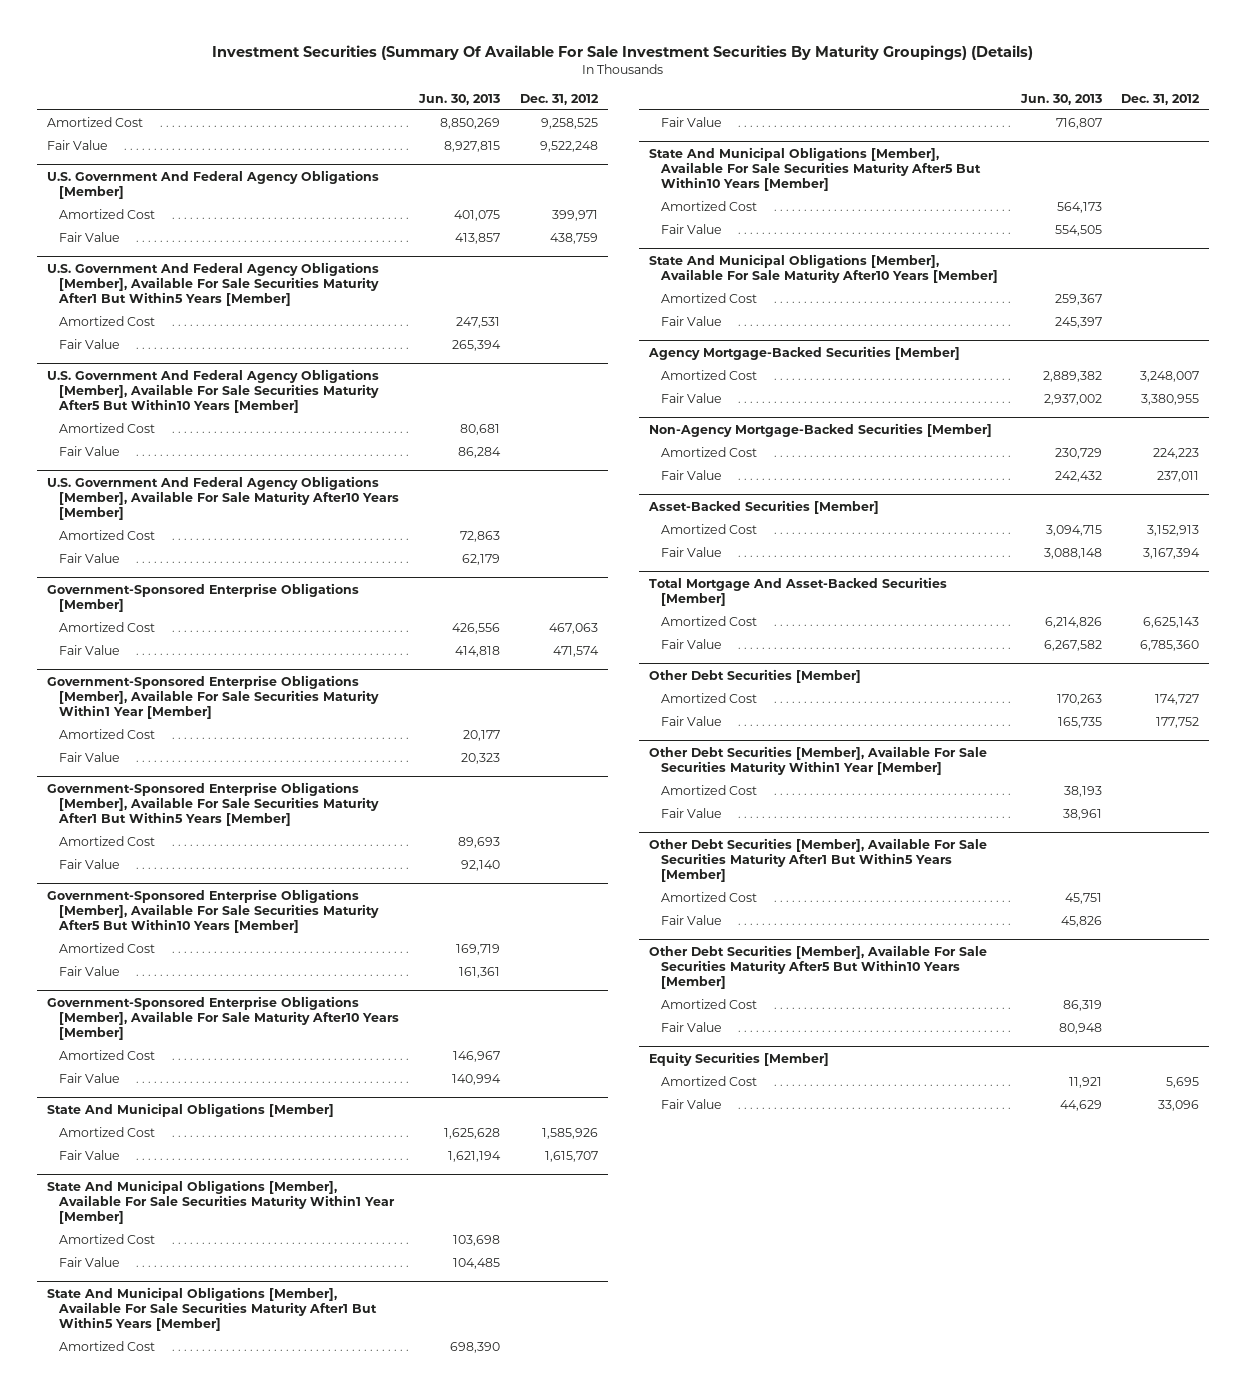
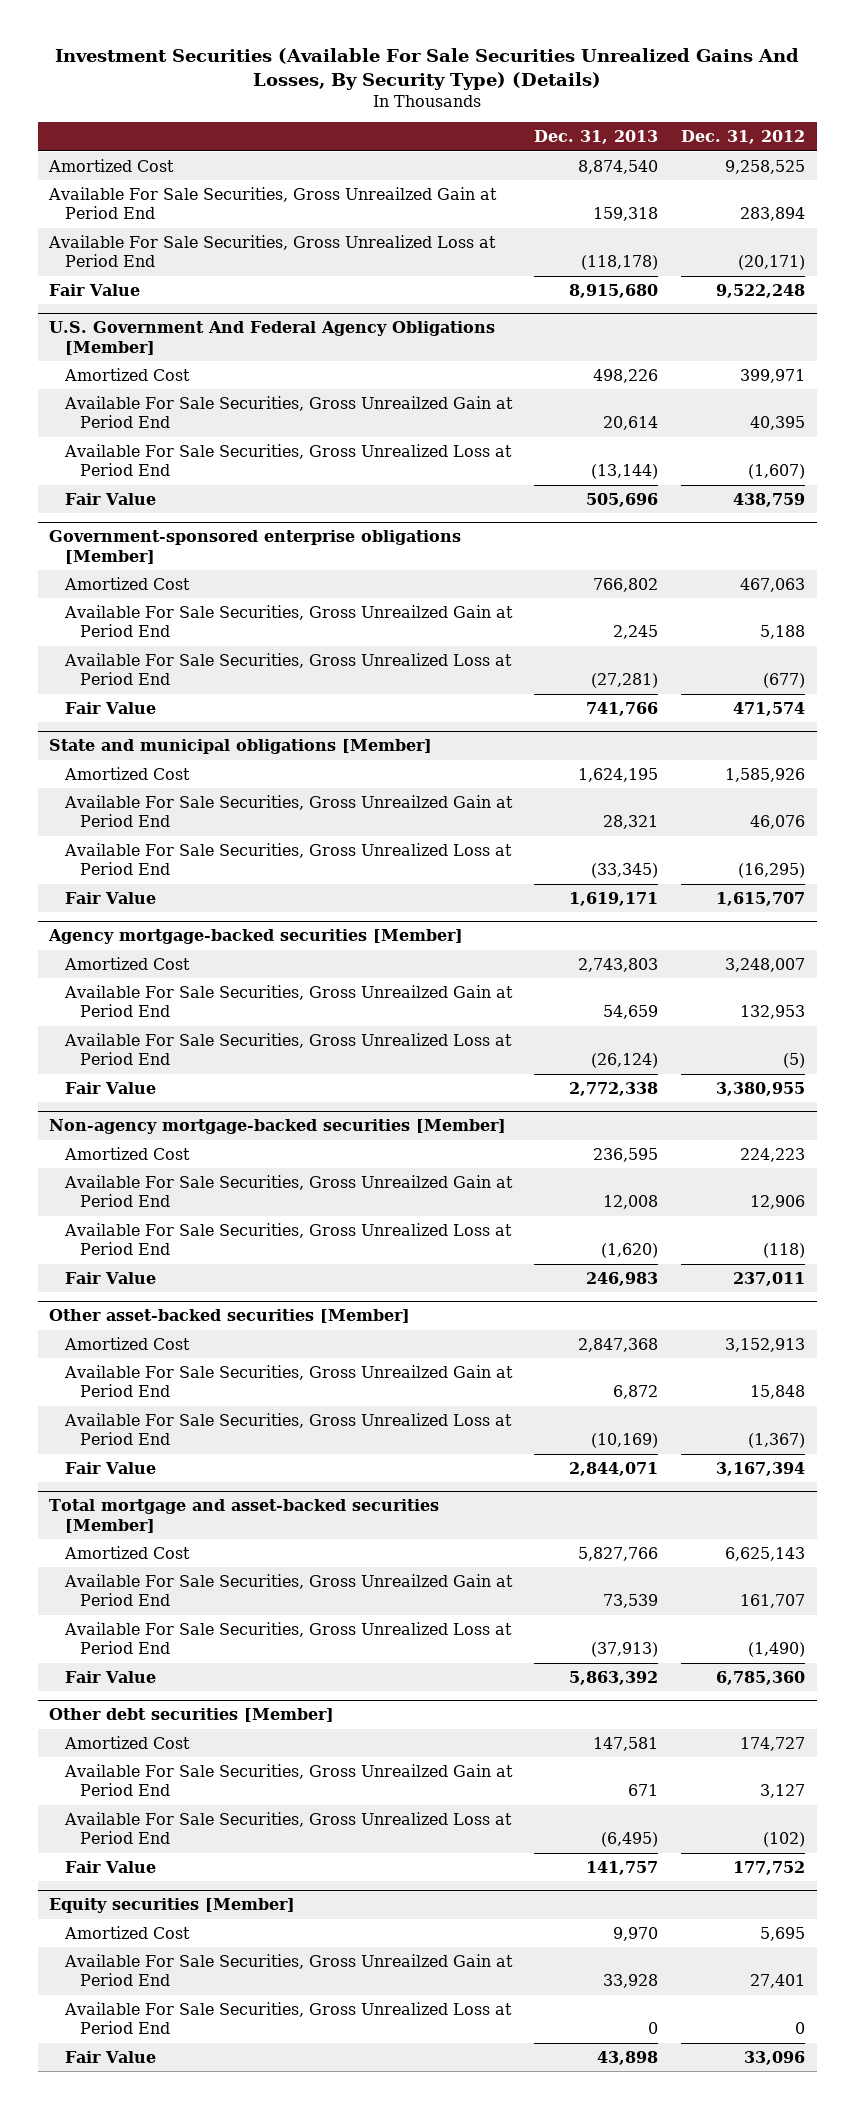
[212,44,1034,60] Investment Securities (Summary Of Available For Sale Investment Securities By Maturity Groupings) (Details) -> [55,47,800,90] Investment Securities (Available For Sale Securities Unrealized Gains And Losses, By Security Type) (Details)
[417,93,500,105] Jun. 30, 2013 -> none
none -> [534,130,659,145] Dec. 31, 2013
none -> [47,186,497,220] Available For Sale Securities, Gross Unreailzed Gain at Period End
none -> [47,234,496,268] Available For Sale Securities, Gross Unrealized Loss at Period End
none -> [63,395,513,429] Available For Sale Securities, Gross Unreailzed Gain at Period End
none -> [63,443,512,477] Available For Sale Securities, Gross Unrealized Loss at Period End
[47,261,380,307] U.S. Government And Federal Agency Obligations [Member], Available For Sale Securities Maturity After1 But Within5 Years [Member] -> none
[59,316,156,327] Amortized Cost -> none
[59,339,121,350] Fair Value -> none
[47,368,380,414] U.S. Government And Federal Agency Obligations [Member], Available For Sale Securities Maturity After5 But Within10 Years [Member] -> none
[59,423,156,434] Amortized Cost -> none
[59,446,121,457] Fair Value -> none
[47,475,400,521] U.S. Government And Federal Agency Obligations [Member], Available For Sale Maturity After10 Years [Member] -> none
[59,530,156,541] Amortized Cost -> none
[59,553,121,564] Fair Value -> none
[47,582,360,612] Government-Sponsored Enterprise Obligations [Member] -> [48,530,461,564] Government-sponsored enterprise obligations [Member]
none -> [63,604,513,638] Available For Sale Securities, Gross Unreailzed Gain at Period End
none -> [63,652,512,686] Available For Sale Securities, Gross Unrealized Loss at Period End
[47,674,380,720] Government-Sponsored Enterprise Obligations [Member], Available For Sale Securities Maturity Within1 Year [Member] -> none
[59,729,156,740] Amortized Cost -> none
[59,752,121,763] Fair Value -> none
[47,781,380,827] Government-Sponsored Enterprise Obligations [Member], Available For Sale Securities Maturity After1 But Within5 Years [Member] -> none
[59,836,156,847] Amortized Cost -> none
[59,859,121,870] Fair Value -> none
[47,888,380,934] Government-Sponsored Enterprise Obligations [Member], Available For Sale Securities Maturity After5 But Within10 Years [Member] -> none
[59,943,156,954] Amortized Cost -> none
[59,966,121,977] Fair Value -> none
[47,995,400,1041] Government-Sponsored Enterprise Obligations [Member], Available For Sale Maturity After10 Years [Member] -> none
[59,1050,156,1061] Amortized Cost -> none
[59,1073,121,1084] Fair Value -> none
[47,1102,335,1117] State And Municipal Obligations [Member] -> [48,739,432,755] State and municipal obligations [Member]
none -> [63,794,513,828] Available For Sale Securities, Gross Unreailzed Gain at Period End
none -> [63,842,512,876] Available For Sale Securities, Gross Unrealized Loss at Period End
[47,1179,396,1225] State And Municipal Obligations [Member], Available For Sale Securities Maturity Within1 Year [Member] -> none
[59,1234,156,1245] Amortized Cost -> none
[59,1257,121,1268] Fair Value -> none
[47,1286,378,1332] State And Municipal Obligations [Member], Available For Sale Securities Maturity After1 But Within5 Years [Member] -> none
[59,1341,156,1352] Amortized Cost -> none
[660,117,722,128] Fair Value -> none
[648,146,981,192] State And Municipal Obligations [Member], Available For Sale Securities Maturity After5 But Within10 Years [Member] -> none
[660,201,757,212] Amortized Cost -> none
[660,224,722,235] Fair Value -> none
[648,253,998,283] State And Municipal Obligations [Member], Available For Sale Maturity After10 Years [Member] -> none
[660,293,757,304] Amortized Cost -> none
[660,316,722,327] Fair Value -> none
[647,345,960,360] Agency Mortgage-Backed Securities [Member] -> [47,929,463,945] Agency mortgage-backed securities [Member]
none -> [63,984,513,1018] Available For Sale Securities, Gross Unreailzed Gain at Period End
none -> [63,1032,512,1066] Available For Sale Securities, Gross Unrealized Loss at Period End
[648,422,992,437] Non-Agency Mortgage-Backed Securities [Member] -> [48,1119,506,1135] Non-agency mortgage-backed securities [Member]
none -> [63,1174,513,1208] Available For Sale Securities, Gross Unreailzed Gain at Period End
none -> [63,1222,512,1256] Available For Sale Securities, Gross Unrealized Loss at Period End
[647,499,879,514] Asset-Backed Securities [Member] -> [48,1309,410,1324] Other asset-backed securities [Member]
none -> [63,1364,513,1398] Available For Sale Securities, Gross Unreailzed Gain at Period End
none -> [63,1412,512,1446] Available For Sale Securities, Gross Unrealized Loss at Period End
[648,576,947,606] Total Mortgage And Asset-Backed Securities [Member] -> [48,1499,439,1533] Total mortgage and asset-backed securities [Member]
none -> [63,1573,513,1607] Available For Sale Securities, Gross Unreailzed Gain at Period End
none -> [63,1621,512,1655] Available For Sale Securities, Gross Unrealized Loss at Period End
[648,668,861,683] Other Debt Securities [Member] -> [48,1708,334,1723] Other debt securities [Member]
none -> [63,1763,513,1797] Available For Sale Securities, Gross Unreailzed Gain at Period End
none -> [63,1811,512,1845] Available For Sale Securities, Gross Unrealized Loss at Period End
[648,745,987,775] Other Debt Securities [Member], Available For Sale Securities Maturity Within1 Year [Member] -> none
[660,785,757,796] Amortized Cost -> none
[660,808,722,819] Fair Value -> none
[648,837,987,883] Other Debt Securities [Member], Available For Sale Securities Maturity After1 But Within5 Years [Member] -> none
[660,892,757,903] Amortized Cost -> none
[660,915,722,926] Fair Value -> none
[648,944,987,990] Other Debt Securities [Member], Available For Sale Securities Maturity After5 But Within10 Years [Member] -> none
[660,999,757,1010] Amortized Cost -> none
[660,1022,722,1033] Fair Value -> none
[648,1051,829,1066] Equity Securities [Member] -> [48,1898,295,1914] Equity securities [Member]
none -> [63,1953,513,1987] Available For Sale Securities, Gross Unreailzed Gain at Period End
none -> [63,2001,512,2035] Available For Sale Securities, Gross Unrealized Loss at Period End

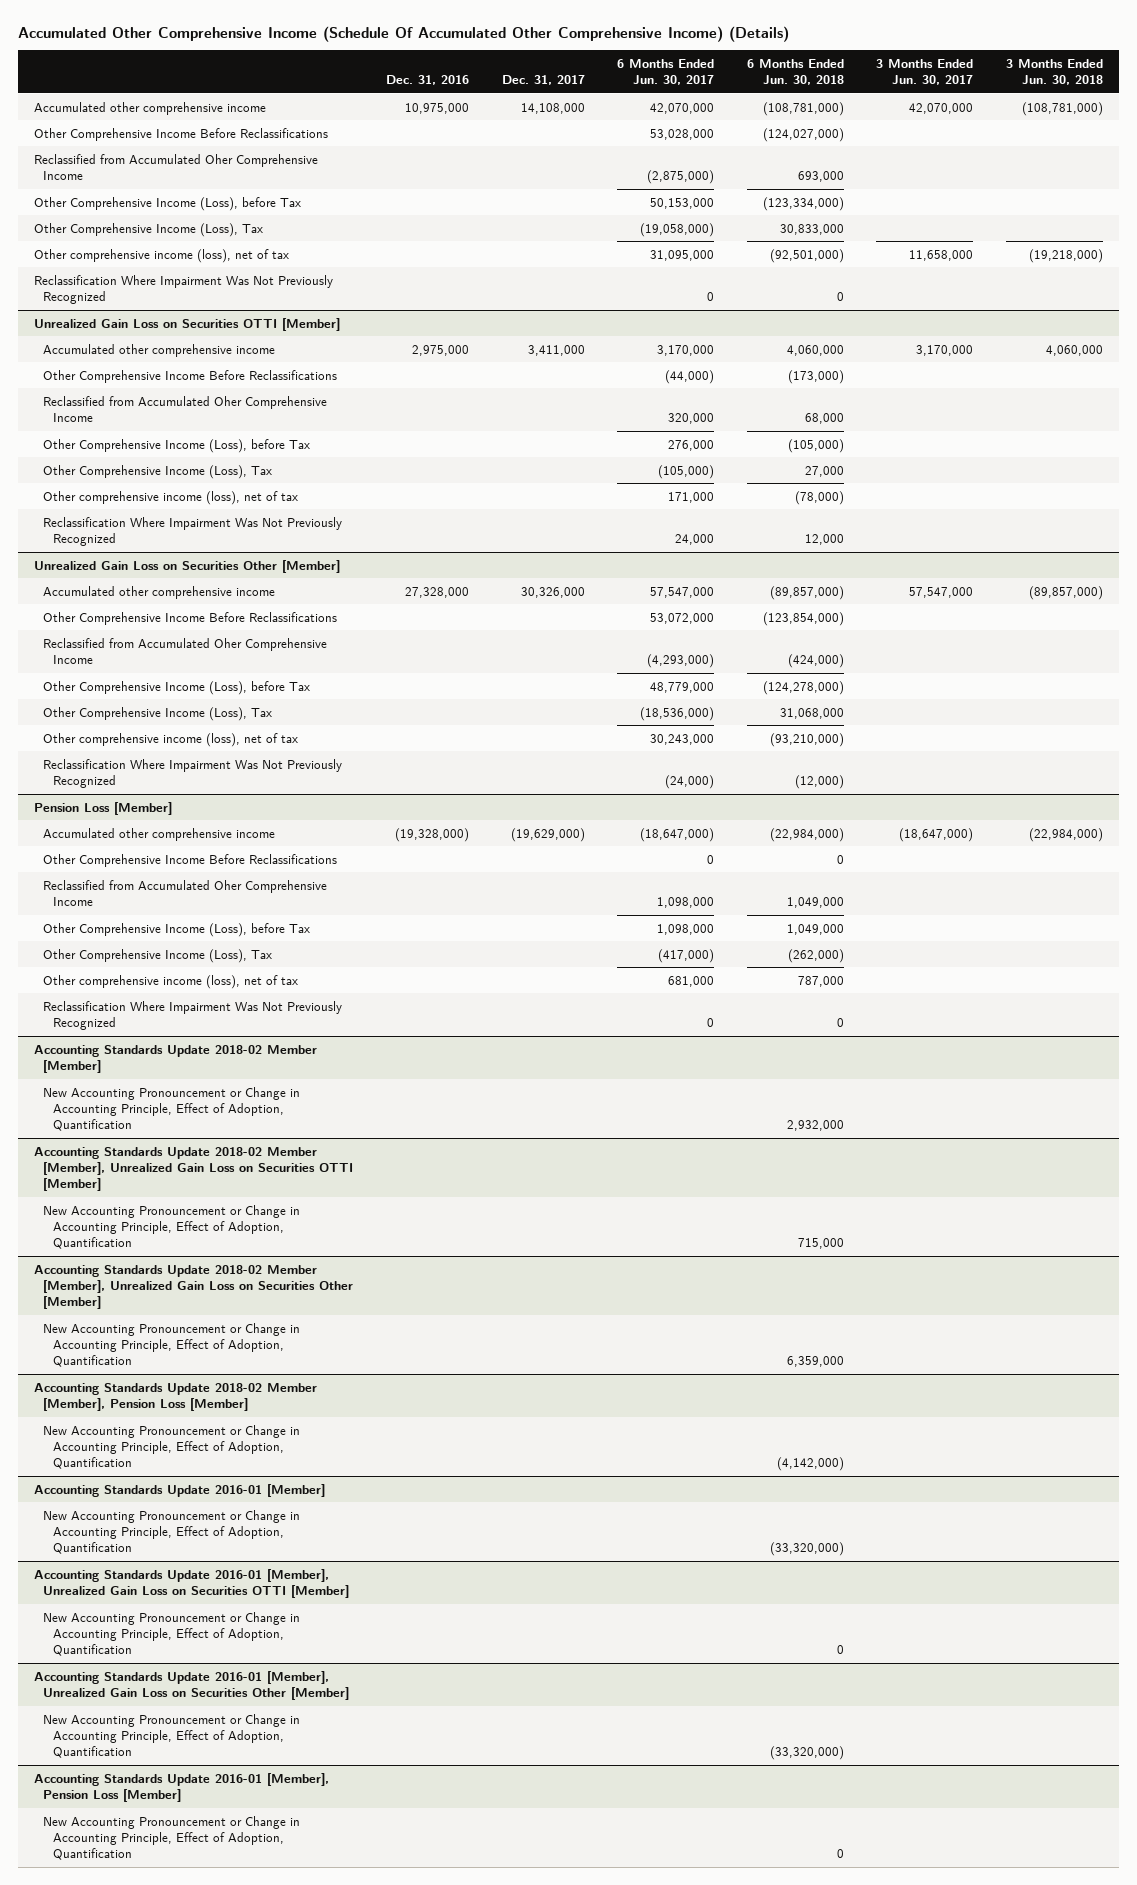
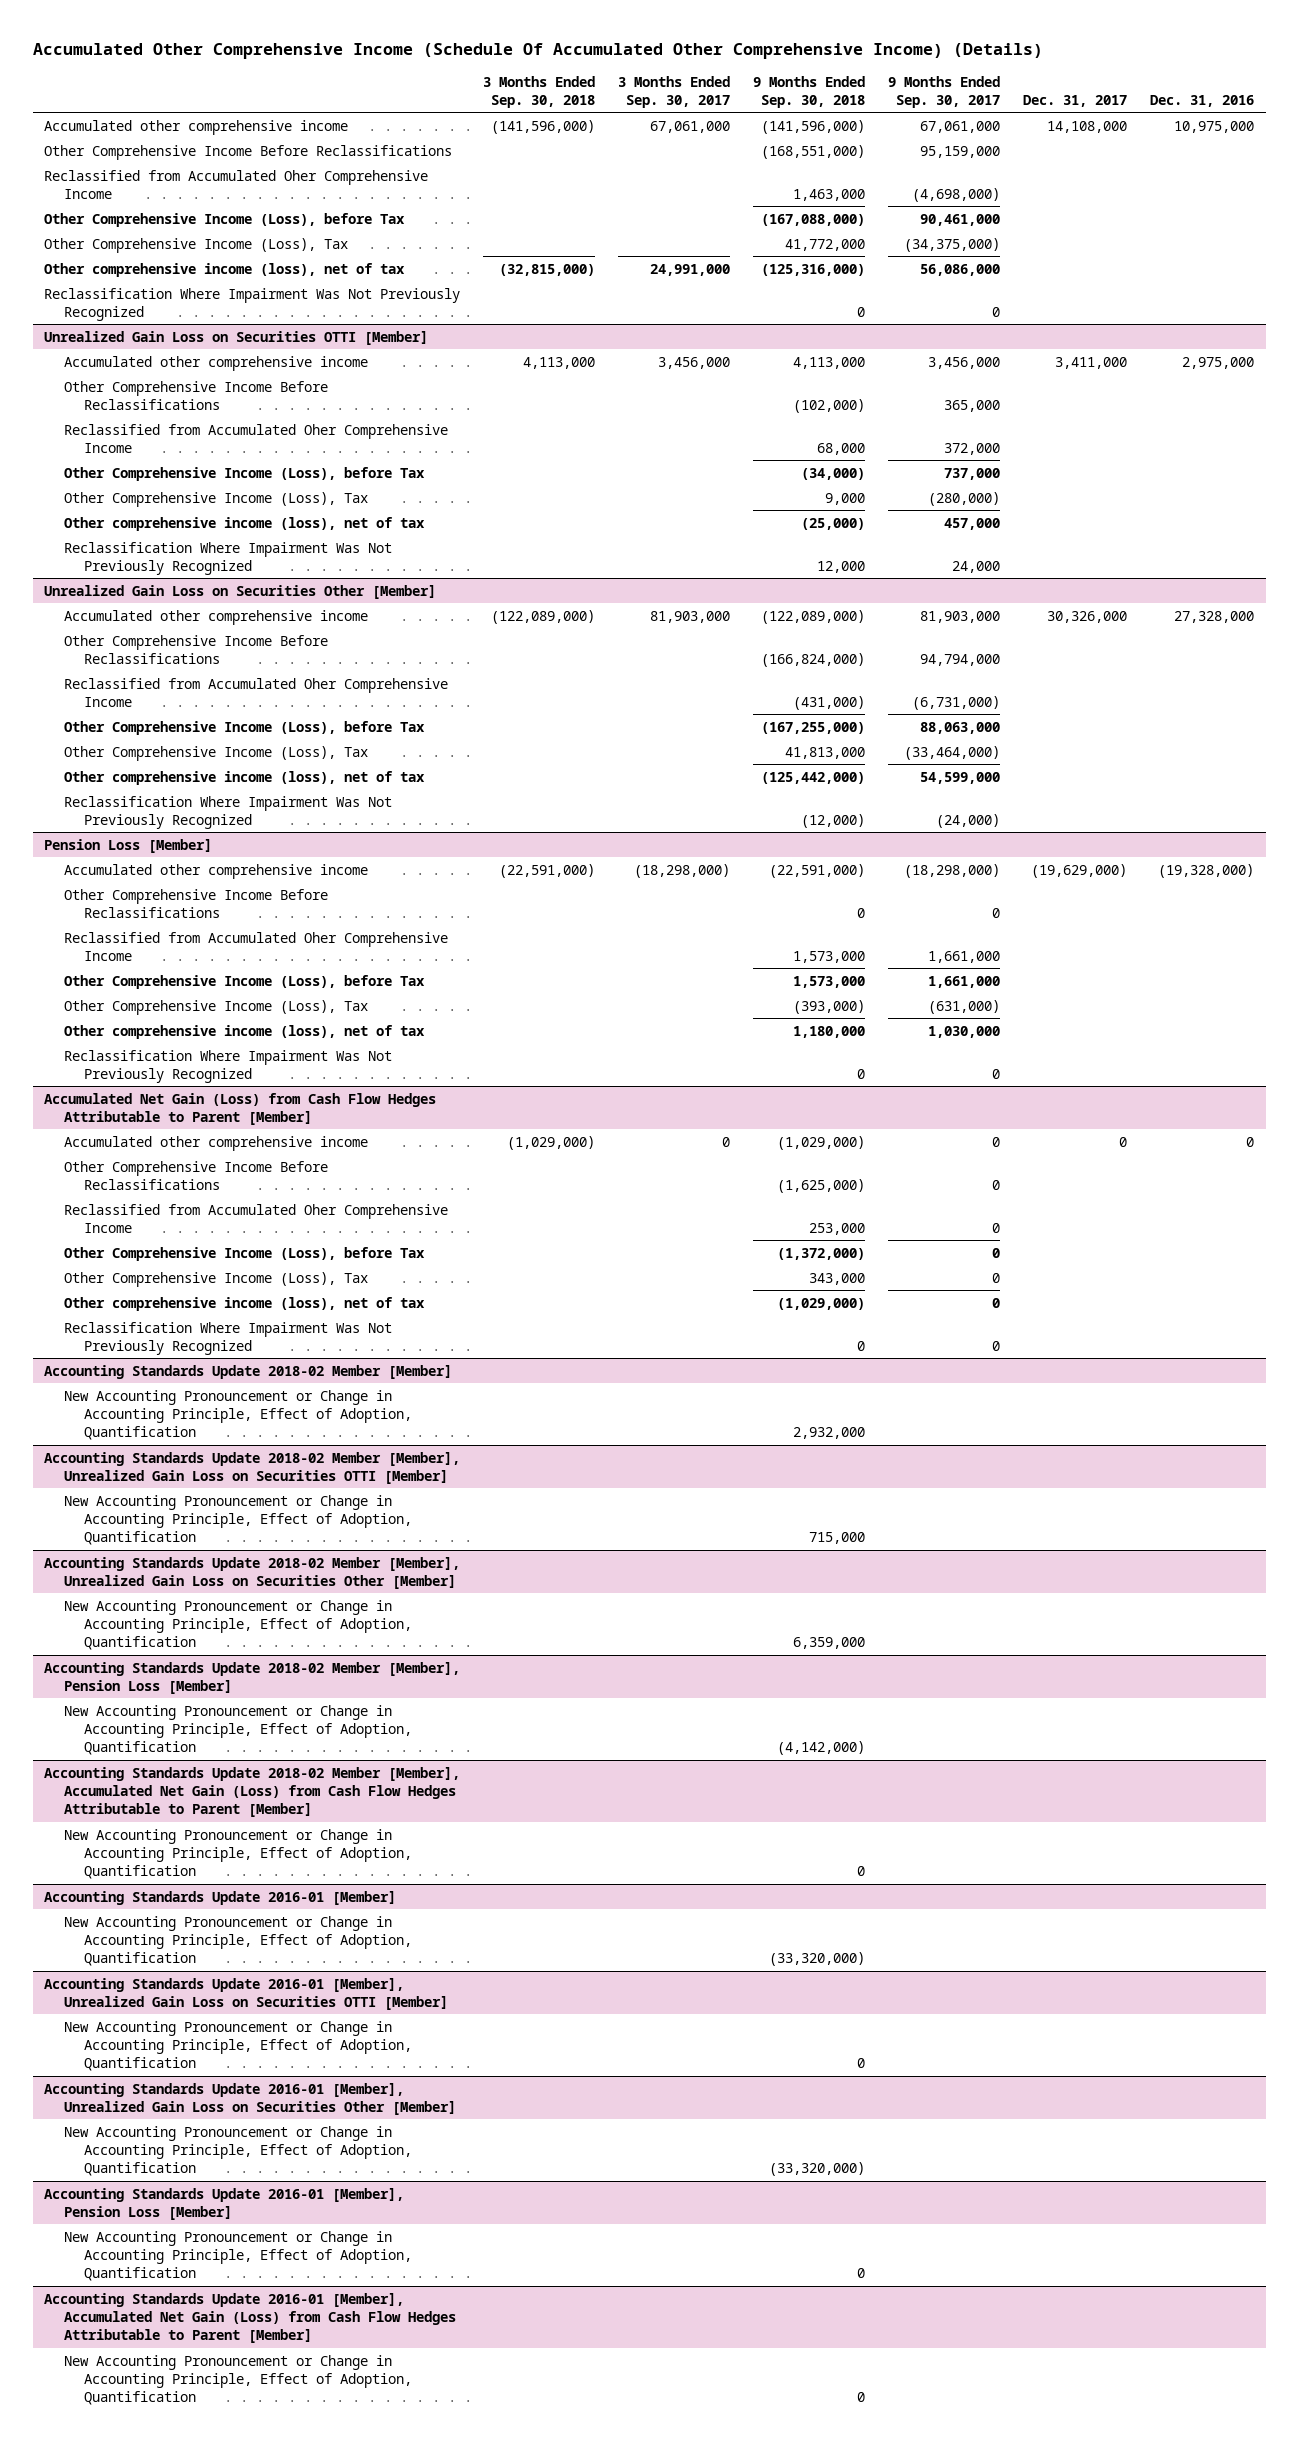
[617,58,715,86] 6 Months Ended Jun. 30, 2017 -> none
[746,58,844,86] 6 Months Ended Jun. 30, 2018 -> none
[876,58,974,86] 3 Months Ended Jun. 30, 2017 -> none
[1005,58,1103,86] 3 Months Ended Jun. 30, 2018 -> none
none -> [483,75,596,108] 3 Months Ended Sep. 30, 2018
none -> [618,75,731,108] 3 Months Ended Sep. 30, 2017
none -> [753,75,866,108] 9 Months Ended Sep. 30, 2018
none -> [888,75,1001,108] 9 Months Ended Sep. 30, 2017
none -> [44,1092,437,1125] Accumulated Net Gain (Loss) from Cash Flow Hedges Attributable to Parent [Member]
none -> [64,1135,369,1151] Accumulated other comprehensive income
none -> [64,1160,329,1190] Other Comprehensive Income Before Reclassifications
none -> [64,1203,449,1233] Reclassified from Accumulated Oher Comprehensive Income
none -> [64,1246,426,1261] Other Comprehensive Income (Loss), before Tax
none -> [64,1271,369,1287] Other Comprehensive Income (Loss), Tax
none -> [64,1296,426,1311] Other comprehensive income (loss), net of tax
none -> [64,1321,393,1355] Reclassification Where Impairment Was Not Previously Recognized
none -> [44,1766,461,1818] Accounting Standards Update 2018-02 Member [Member], Accumulated Net Gain (Loss) from Cash Flow Hedges Attributable to Parent [Member]
none -> [64,1828,413,1880] New Accounting Pronouncement or Change in Accounting Principle, Effect of Adoption, Quantification
none -> [44,2292,457,2344] Accounting Standards Update 2016-01 [Member], Accumulated Net Gain (Loss) from Cash Flow Hedges Attributable to Parent [Member]
none -> [64,2354,413,2406] New Accounting Pronouncement or Change in Accounting Principle, Effect of Adoption, Quantification

